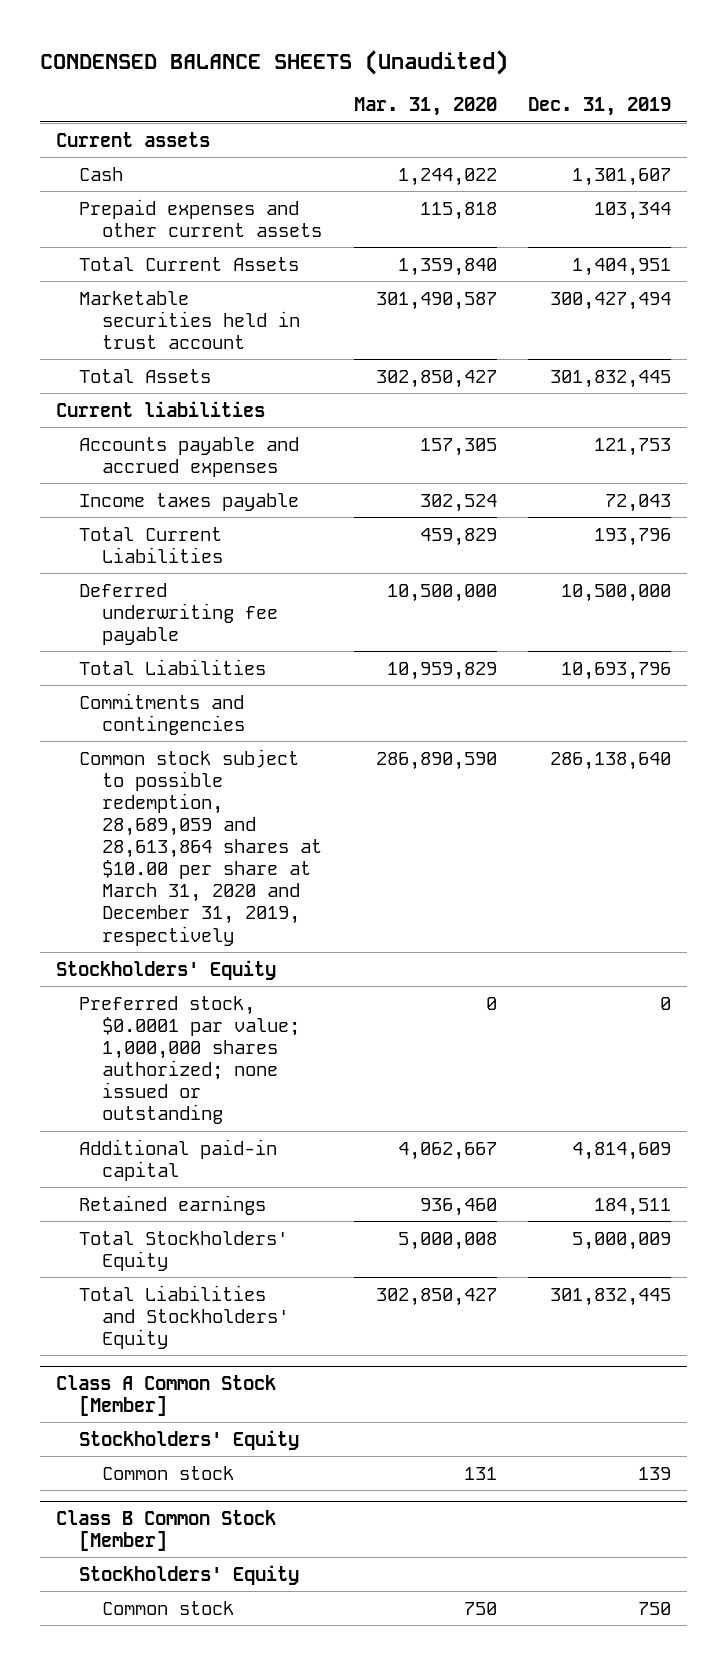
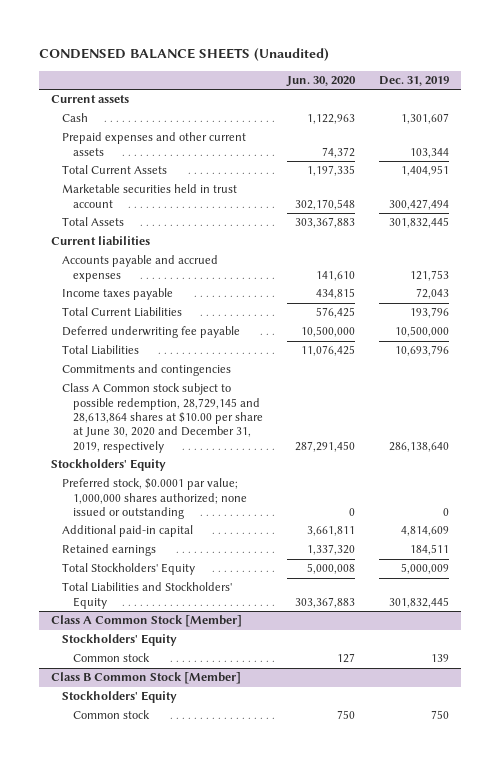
[353,97,497,117] Mar. 31, 2020 -> none
none -> [286,76,357,88] Jun. 30, 2020
[78,748,322,946] Common stock subject to possible redemption, 28,689,059 and 28,613,864 shares at $10.00 per share at March 31, 2020 and December 31, 2019, respectively -> [62,383,263,453] Class A Common stock subject to possible redemption, 28,729,145 and 28,613,864 shares at $10.00 per share at June 30, 2020 and December 31, 2019, respectively

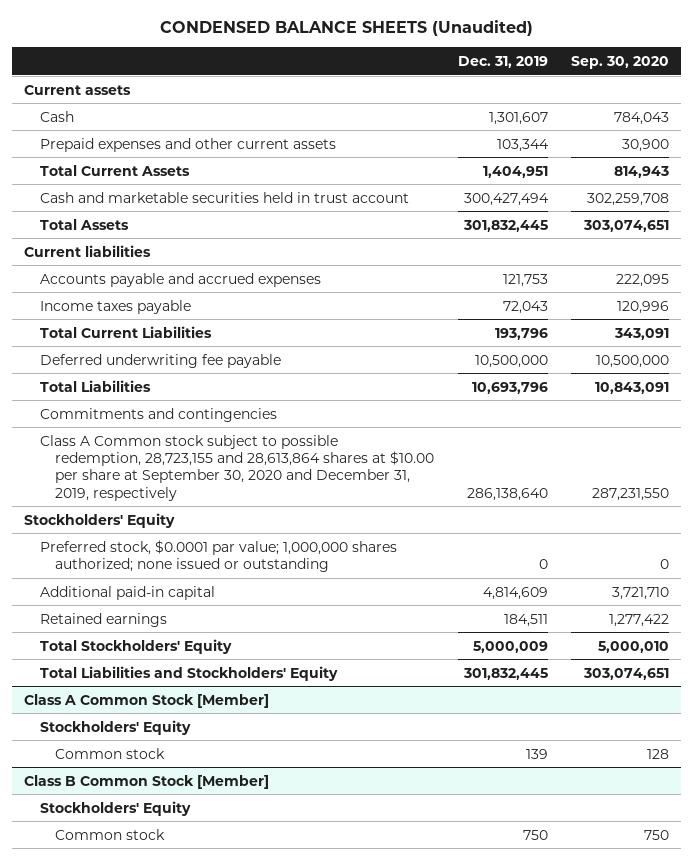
[286,76,357,88] Jun. 30, 2020 -> none
none -> [571,55,670,69] Sep. 30, 2020
[62,184,238,208] Marketable securities held in trust account -> [39,191,409,203] Cash and marketable securities held in trust account
[62,383,263,453] Class A Common stock subject to possible redemption, 28,729,145 and 28,613,864 shares at $10.00 per share at June 30, 2020 and December 31, 2019, respectively -> [39,434,435,501] Class A Common stock subject to possible redemption, 28,723,155 and 28,613,864 shares at $10.00 per share at September 30, 2020 and December 31, 2019, respectively

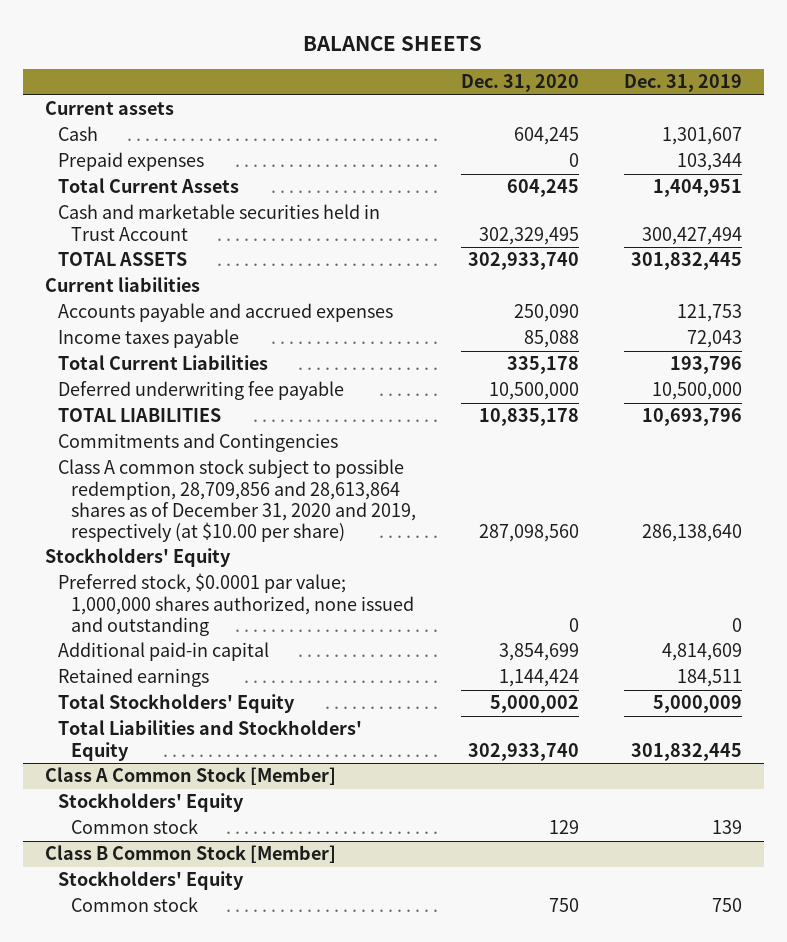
[159,20,533,37] CONDENSED BALANCE SHEETS (Unaudited) -> [303,35,483,51] BALANCE SHEETS
[571,55,670,69] Sep. 30, 2020 -> none
none -> [460,74,579,93] Dec. 31, 2020
[39,137,336,152] Prepaid expenses and other current assets -> [58,152,205,172] Prepaid expenses
[39,191,409,203] Cash and marketable securities held in trust account -> [58,204,381,241] Cash and marketable securities held in Trust Account
[39,218,129,230] Total Assets -> [58,252,188,267] TOTAL ASSETS
[39,379,151,392] Total Liabilities -> [58,408,222,423] TOTAL LIABILITIES
[39,407,277,422] Commitments and contingencies -> [58,433,339,453] Commitments and Contingencies
[39,434,435,501] Class A Common stock subject to possible redemption, 28,723,155 and 28,613,864 shares at $10.00 per share at September 30, 2020 and December 31, 2019, respectively -> [58,459,417,542] Class A common stock subject to possible redemption, 28,709,856 and 28,613,864 shares as of December 31, 2020 and 2019, respectively (at $10.00 per share)
[39,539,397,572] Preferred stock, $0.0001 par value; 1,000,000 shares authorized; none issued or outstanding -> [58,573,415,636] Preferred stock, $0.0001 par value; 1,000,000 shares authorized, none issued and outstanding

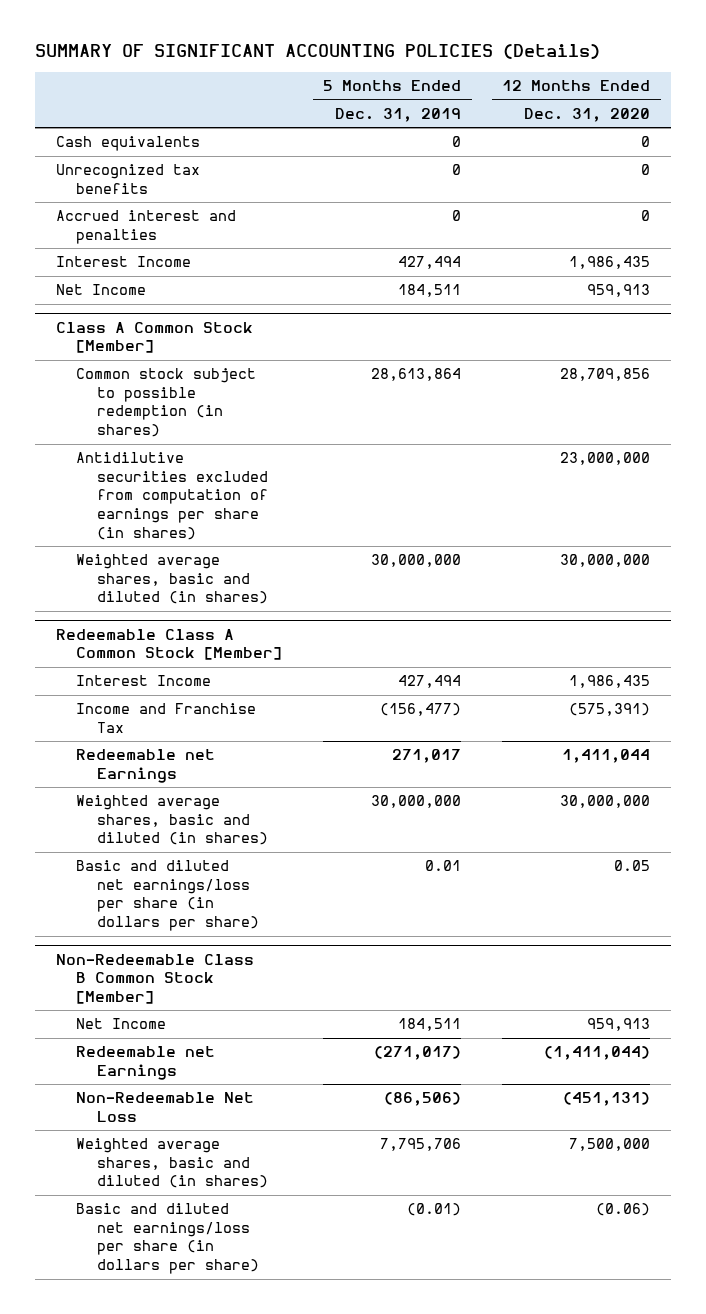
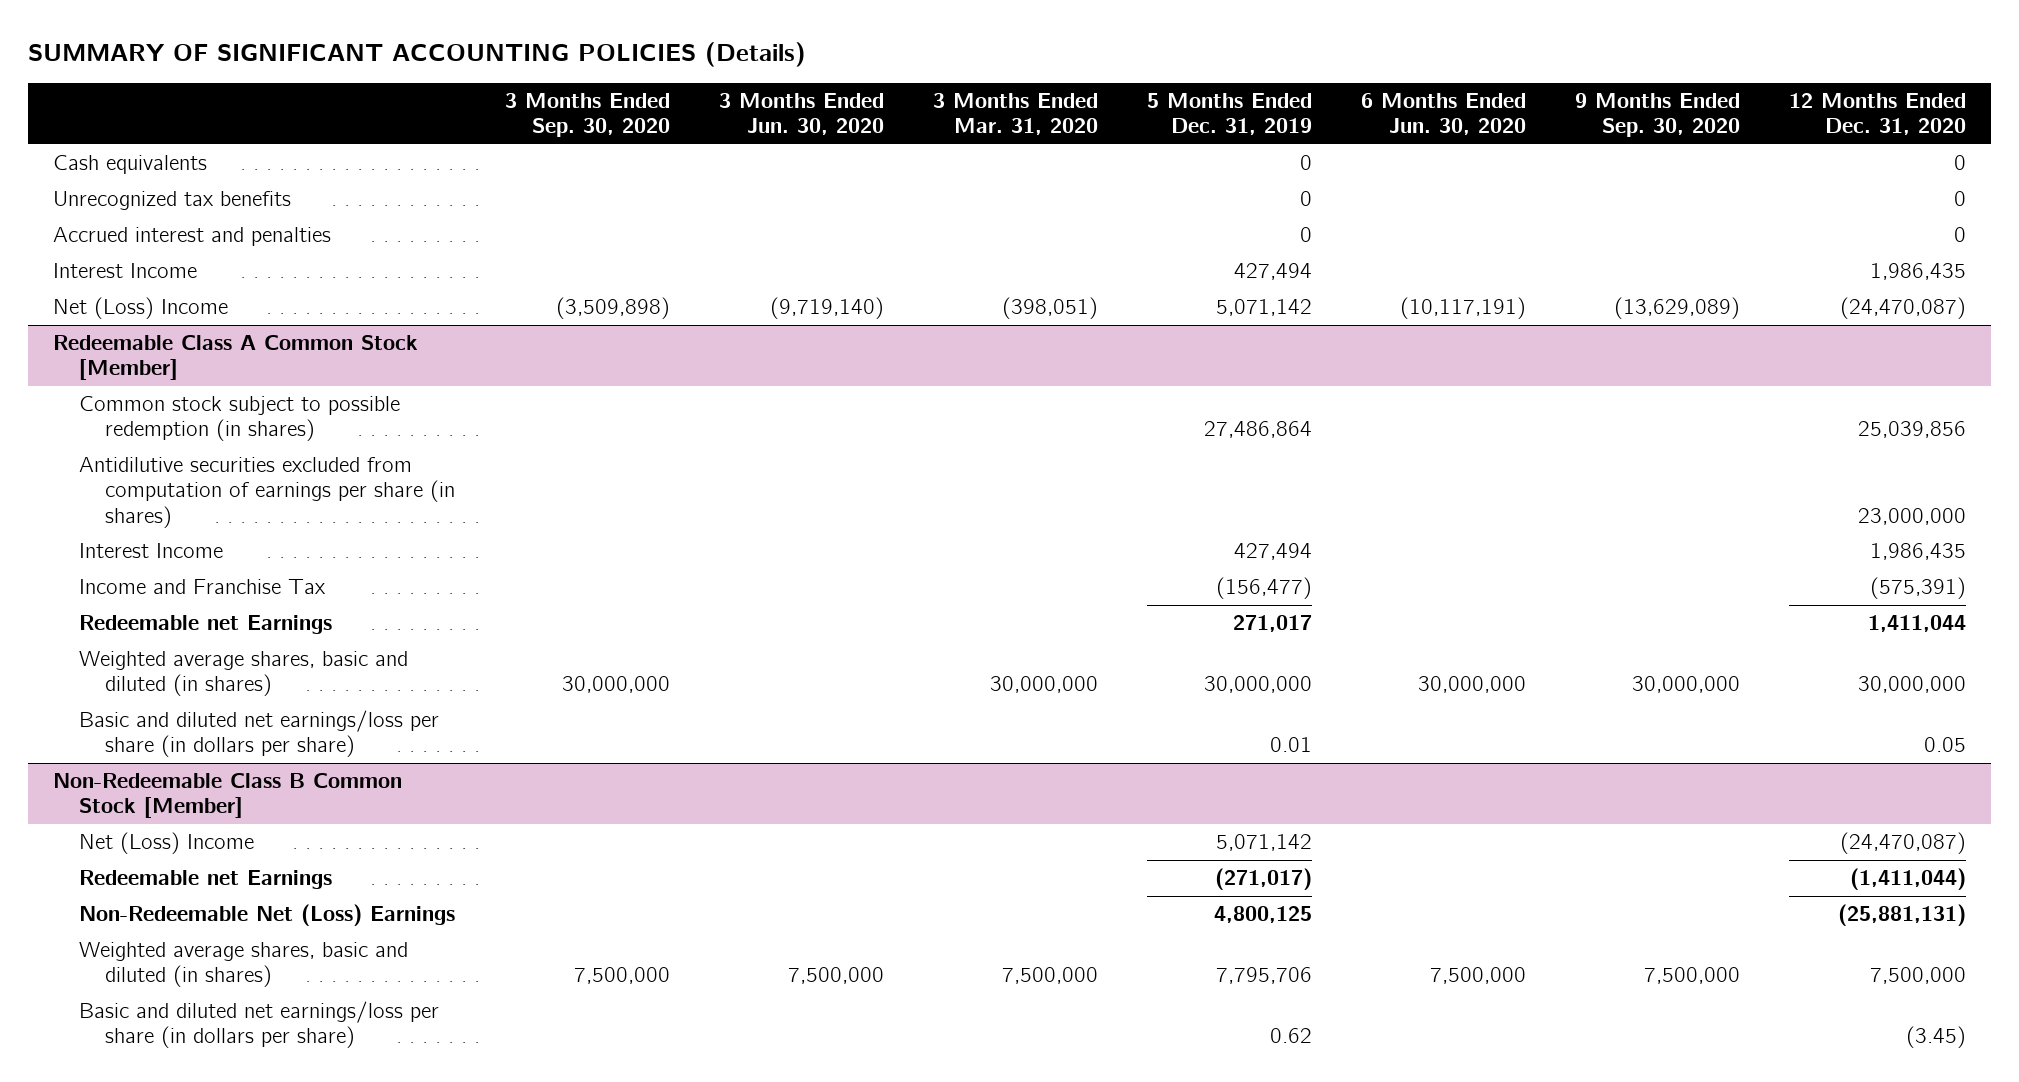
none -> [504,92,670,137] 3 Months Ended Sep. 30, 2020
none -> [718,92,884,135] 3 Months Ended Jun. 30, 2020
none -> [932,92,1098,135] 3 Months Ended Mar. 31, 2020
none -> [1360,92,1526,135] 6 Months Ended Jun. 30, 2020
none -> [1575,92,1741,137] 9 Months Ended Sep. 30, 2020
[55,321,253,354] Class A Common Stock [Member] -> none
[76,368,257,437] Common stock subject to possible redemption (in shares) -> none
[76,452,269,540] Antidilutive securities excluded from computation of earnings per share (in shares) -> none
[76,554,269,605] Weighted average shares, basic and diluted (in shares) -> none
[55,284,146,296] Net Income -> [52,297,228,320] Net (Loss) Income
[398,284,462,298] 184,511 -> [1215,299,1312,317] 5,071,142
[587,284,651,298] 959,913 -> [1840,297,1967,320] (24,470,087)
none -> [78,396,400,442] Common stock subject to possible redemption (in shares)
none -> [78,457,456,528] Antidilutive securities excluded from computation of earnings per share (in shares)
[76,1018,167,1030] Net Income -> [78,832,254,855] Net (Loss) Income
[398,1018,462,1032] 184,511 -> [1215,834,1312,852] 5,071,142
[587,1018,651,1032] 959,913 -> [1840,832,1967,855] (24,470,087)
[76,1092,255,1122] Non-Redeemable Net Loss -> [78,904,455,927] Non-Redeemable Net (Loss) Earnings
[384,1092,462,1107] (86,506) -> [1213,906,1312,924] 4,800,125
[563,1092,651,1107] (451,131) -> [1838,904,1967,927] (25,881,131)
[407,1203,462,1217] (0.01) -> [1269,1028,1312,1044] 0.62
[596,1203,651,1217] (0.06) -> [1906,1026,1967,1049] (3.45)

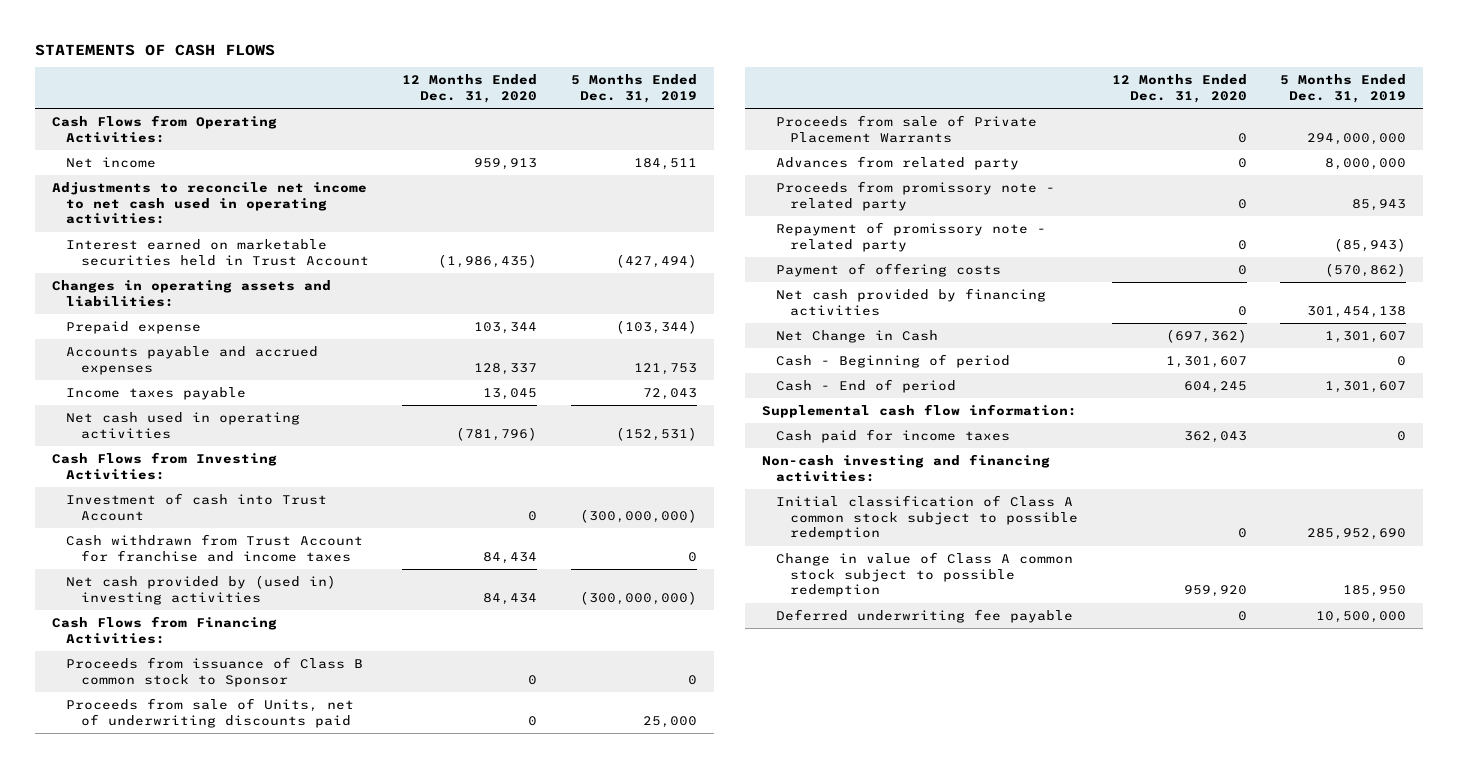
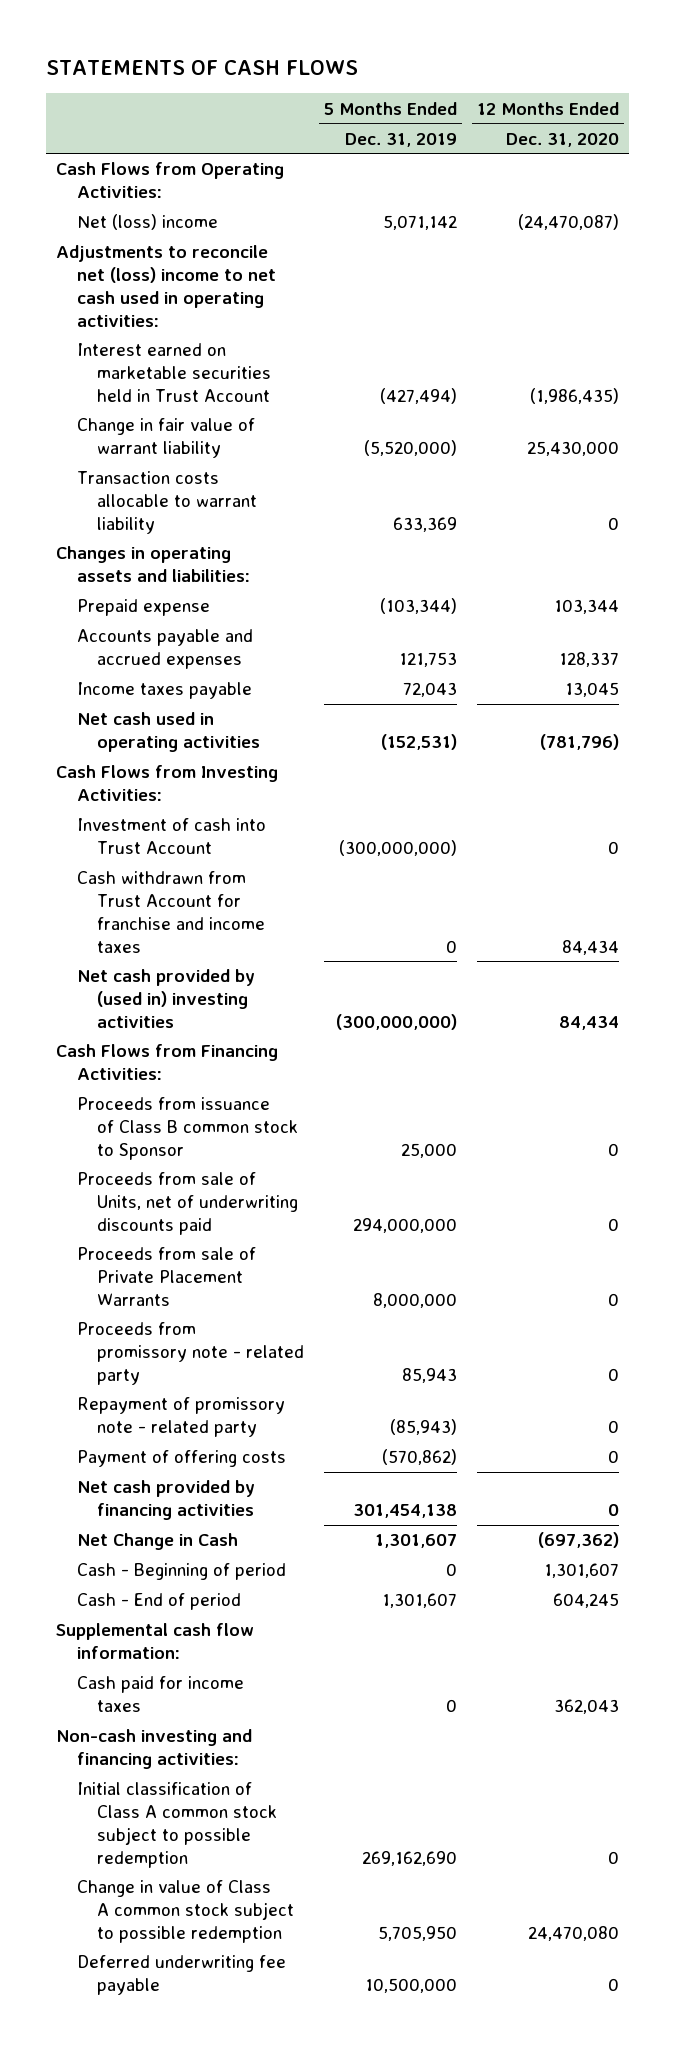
[66,157,157,169] Net income -> [76,214,218,231] Net (loss) income
[474,158,538,171] 959,913 -> [518,214,620,231] (24,470,087)
[633,158,697,171] 184,511 -> [383,215,458,231] 5,071,142
[52,182,368,225] Adjustments to reconcile net income to net cash used in operating activities: -> [55,245,276,327] Adjustments to reconcile net (loss) income to net cash used in operating activities:
none -> [76,418,255,459] Change in fair value of warrant liability
none -> [76,471,258,534] Transaction costs allocable to warrant liability
[775,156,1019,171] Advances from related party -> none
[687,674,697,685] 0 -> [401,1142,458,1158] 25,000
[642,715,697,728] 25,000 -> [353,1217,458,1233] 294,000,000
[1307,132,1407,145] 294,000,000 -> [373,1292,458,1308] 8,000,000
[1307,528,1407,541] 285,952,690 -> [362,1850,458,1866] 269,162,690
[1183,585,1247,598] 959,920 -> [528,1925,620,1941] 24,470,080
[1343,585,1407,598] 185,950 -> [378,1925,458,1941] 5,705,950

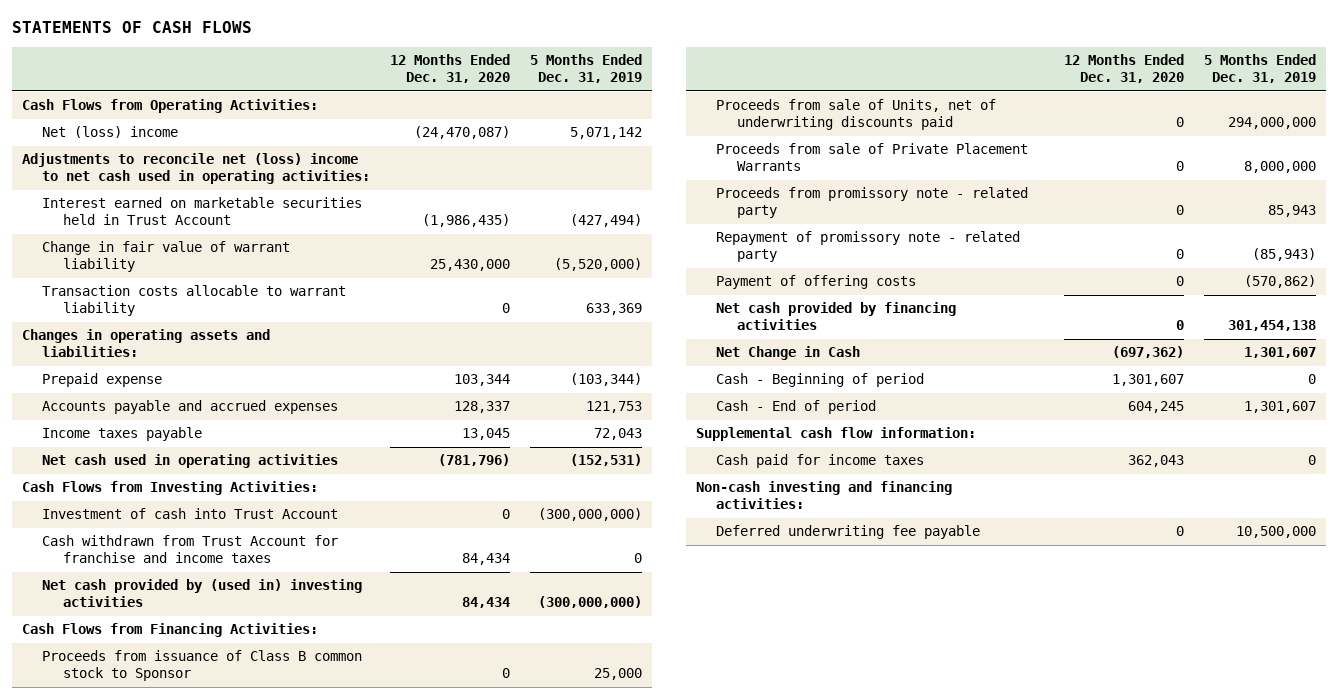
[76,1782,278,1868] Initial classification of Class A common stock subject to possible redemption -> none
[76,1880,295,1943] Change in value of Class A common stock subject to possible redemption -> none

